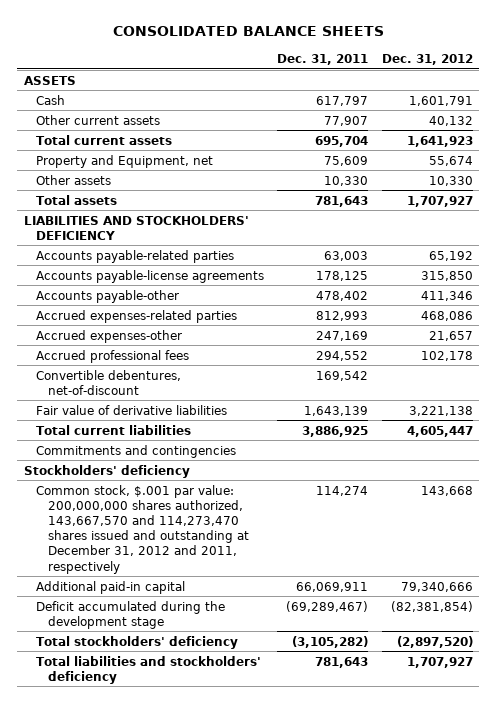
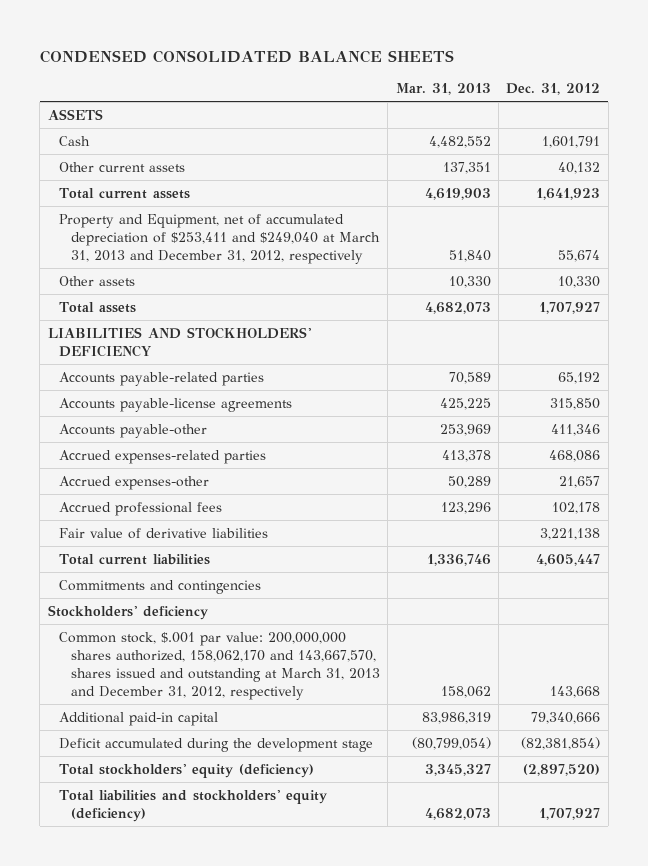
[113,26,385,37] CONSOLIDATED BALANCE SHEETS -> [39,49,454,63] CONDENSED CONSOLIDATED BALANCE SHEETS
[277,54,369,66] Dec. 31, 2011 -> none
none -> [395,83,491,96] Mar. 31, 2013
[35,154,213,168] Property and Equipment, net -> [59,213,381,264] Property and Equipment, net of accumulated depreciation of $253,411 and $249,040 at March 31, 2013 and December 31, 2012, respectively
[35,369,181,395] Convertible debentures, net-of-discount -> none
[35,484,249,574] Common stock, $.001 par value: 200,000,000 shares authorized, 143,667,570 and 114,273,470 shares issued and outstanding at December 31, 2012 and 2011, respectively -> [59,631,381,700] Common stock, $.001 par value: 200,000,000 shares authorized, 158,062,170 and 143,667,570, shares issued and outstanding at March 31, 2013 and December 31, 2012, respectively
[35,635,238,649] Total stockholders' deficiency -> [59,763,315,778] Total stockholders' equity (deficiency)
[35,655,261,684] Total liabilities and stockholders' deficiency -> [59,789,328,822] Total liabilities and stockholders' equity (deficiency)

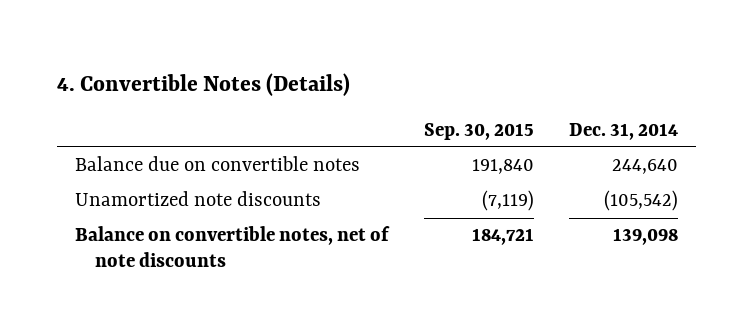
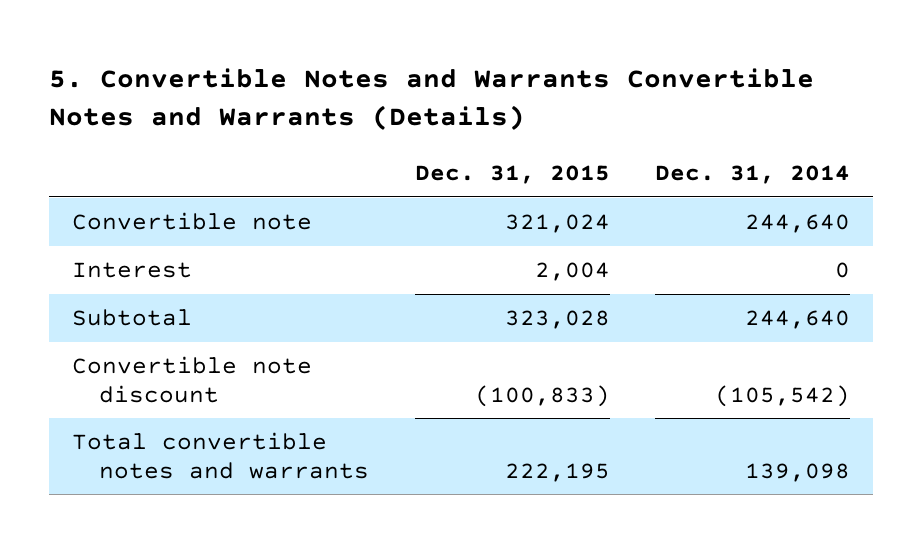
[57,72,351,96] 4. Convertible Notes (Details) -> [48,67,814,130] 5. Convertible Notes and Warrants Convertible Notes and Warrants (Details)
[423,122,534,140] Sep. 30, 2015 -> none
none -> [414,165,610,185] Dec. 31, 2015
none -> [71,212,312,231] Convertible note
none -> [71,262,192,279] Interest
[74,156,360,172] Balance due on convertible notes -> [71,309,192,327] Subtotal
[74,191,321,207] Unamortized note discounts -> [71,356,312,403] Convertible note discount
[74,226,390,268] Balance on convertible notes, net of note discounts -> [71,432,369,479] Total convertible notes and warrants

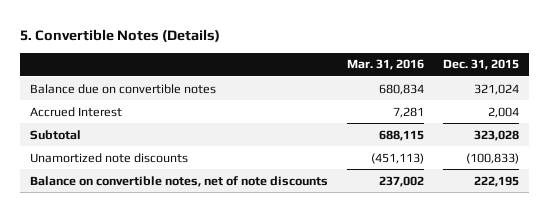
[48,67,814,130] 5. Convertible Notes and Warrants Convertible Notes and Warrants (Details) -> [20,29,221,43] 5. Convertible Notes (Details)
[655,165,851,185] Dec. 31, 2014 -> none
none -> [347,59,425,71] Mar. 31, 2016
[71,212,312,231] Convertible note -> [30,83,217,94] Balance due on convertible notes
[71,262,192,279] Interest -> [30,106,123,117] Accrued Interest
[71,356,312,403] Convertible note discount -> [30,152,189,163] Unamortized note discounts
[71,432,369,479] Total convertible notes and warrants -> [30,175,329,187] Balance on convertible notes, net of note discounts

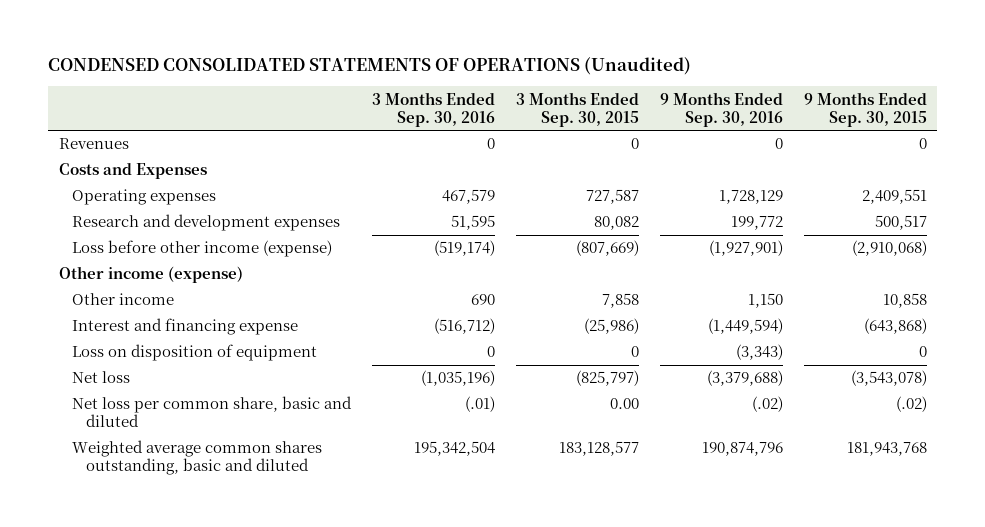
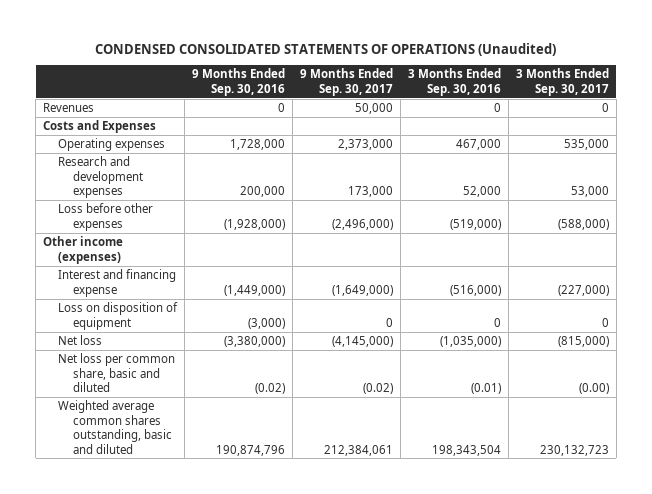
[515,91,639,127] 3 Months Ended Sep. 30, 2015 -> none
[803,91,927,127] 9 Months Ended Sep. 30, 2015 -> none
none -> [299,68,393,96] 9 Months Ended Sep. 30, 2017
none -> [515,68,609,96] 3 Months Ended Sep. 30, 2017
[72,293,175,306] Other income -> none
[442,189,496,205] 467,579 -> [455,139,501,151] 467,000
[718,190,783,205] 1,728,129 -> [229,139,285,151] 1,728,000
[451,215,496,231] 51,595 -> [462,186,501,198] 52,000
[730,216,783,231] 199,772 -> [239,186,285,198] 200,000
[72,240,333,258] Loss before other income (expense) -> [57,203,153,231] Loss before other expenses
[434,240,496,257] (519,174) -> [449,218,501,230] (519,000)
[708,240,783,257] (1,927,901) -> [223,218,285,230] (1,928,000)
[58,266,243,284] Other income (expense) -> [43,236,124,264] Other income (expenses)
[434,318,496,335] (516,712) -> [449,284,501,296] (516,000)
[707,318,783,335] (1,449,594) -> [223,284,285,296] (1,449,000)
[735,344,783,361] (3,343) -> [247,317,285,329] (3,000)
[421,370,496,387] (1,035,196) -> [439,336,501,348] (1,035,000)
[706,370,783,387] (3,379,688) -> [223,336,285,348] (3,380,000)
[465,396,496,413] (.01) -> [470,383,501,395] (0.01)
[751,396,783,413] (.02) -> [254,383,285,395] (0.02)
[414,441,496,457] 195,342,504 -> [431,444,501,456] 198,343,504

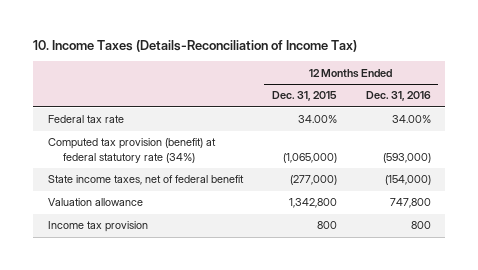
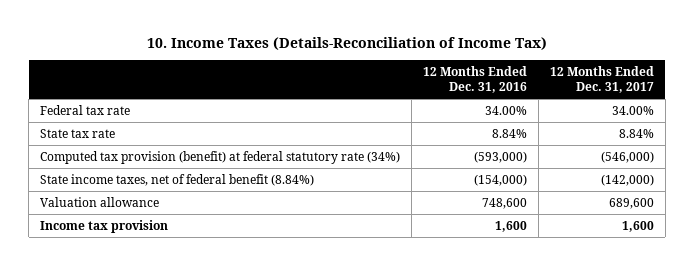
[271,91,337,102] Dec. 31, 2015 -> none
none -> [550,65,655,94] 12 Months Ended Dec. 31, 2017
none -> [40,128,116,138] State tax rate
[47,175,244,186] State income taxes, net of federal benefit -> [40,173,315,186] State income taxes, net of federal benefit (8.84%)
[389,198,431,209] 747,800 -> [482,197,528,209] 748,600
[410,221,431,230] 800 -> [495,220,528,232] 1,600

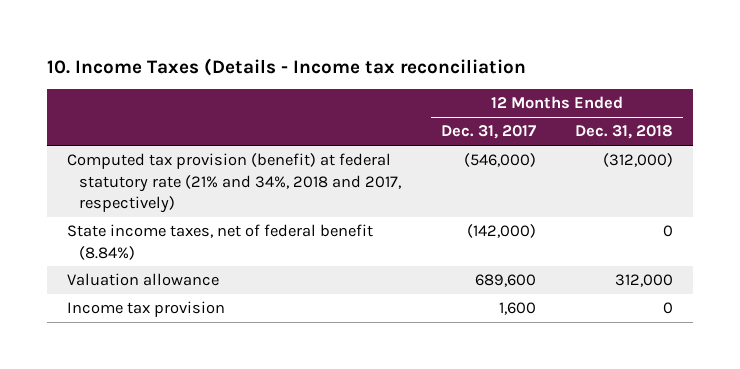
[147,36,548,50] 10. Income Taxes (Details-Reconciliation of Income Tax) -> [46,57,526,76] 10. Income Taxes (Details - Income tax reconciliation
[423,65,528,94] 12 Months Ended Dec. 31, 2016 -> none
none -> [575,125,674,140] Dec. 31, 2018
[40,104,131,115] Federal tax rate -> none
[40,128,116,138] State tax rate -> none
[40,150,401,164] Computed tax provision (benefit) at federal statutory rate (34%) -> [66,153,401,214] Computed tax provision (benefit) at federal statutory rate (21% and 34%, 2018 and 2017, respectively)

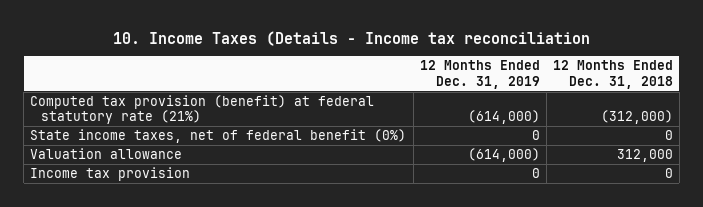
[440,125,536,140] Dec. 31, 2017 -> none
none -> [419,60,540,89] 12 Months Ended Dec. 31, 2019
[66,153,401,214] Computed tax provision (benefit) at federal statutory rate (21% and 34%, 2018 and 2017, respectively) -> [30,95,375,125] Computed tax provision (benefit) at federal statutory rate (21%)
[66,224,373,260] State income taxes, net of federal benefit (8.84%) -> [30,129,407,144] State income taxes, net of federal benefit (0%)

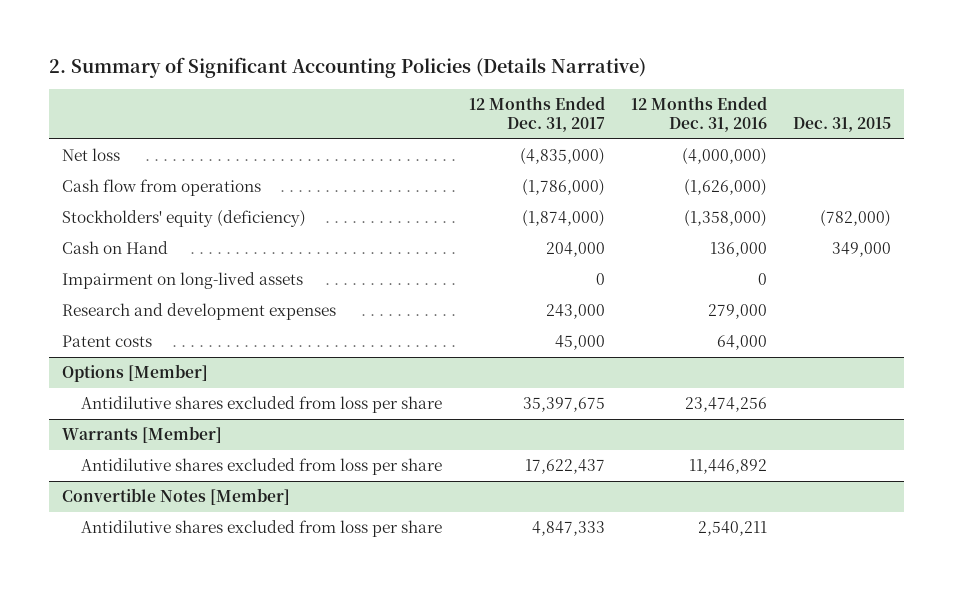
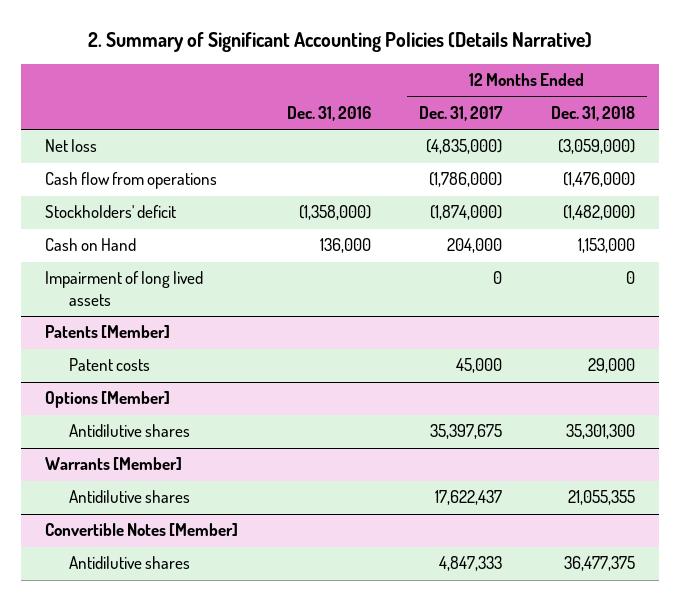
[630,95,767,132] 12 Months Ended Dec. 31, 2016 -> none
[793,116,892,132] Dec. 31, 2015 -> none
none -> [286,105,371,121] Dec. 31, 2016
none -> [550,105,635,121] Dec. 31, 2018
[61,210,306,228] Stockholders' equity (deficiency) -> [45,205,177,219] Stockholders' deficit
[61,303,336,321] Research and development expenses -> none
[61,272,303,290] Impairment on long-lived assets -> [45,271,204,306] Impairment of long lived assets
none -> [45,325,171,339] Patents [Member]
[81,396,443,414] Antidilutive shares excluded from loss per share -> [68,424,190,438] Antidilutive shares
[81,458,443,476] Antidilutive shares excluded from loss per share -> [68,490,190,504] Antidilutive shares
[81,520,443,538] Antidilutive shares excluded from loss per share -> [68,556,190,570] Antidilutive shares

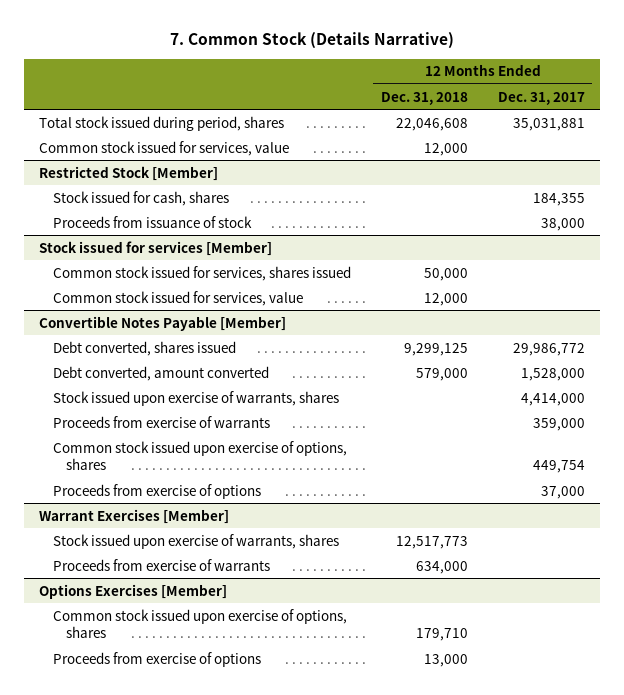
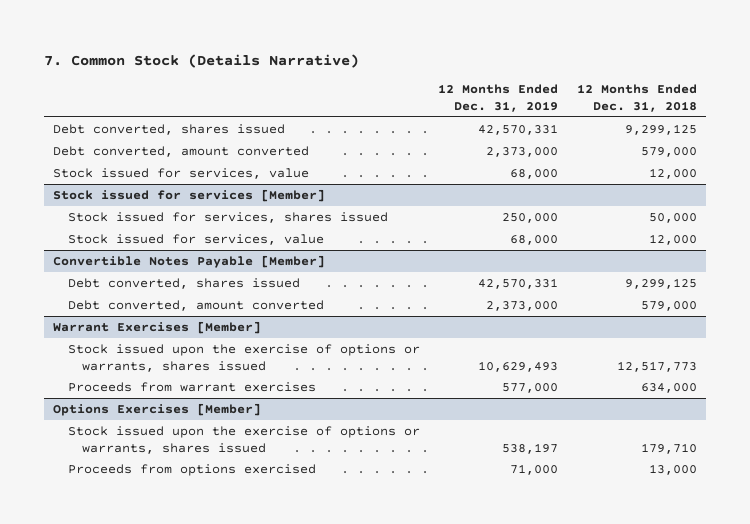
[497,91,585,105] Dec. 31, 2017 -> none
none -> [438,84,559,112] 12 Months Ended Dec. 31, 2019
[39,115,285,131] Total stock issued during period, shares -> none
[39,165,219,181] Restricted Stock [Member] -> none
[52,190,229,206] Stock issued for cash, shares -> none
[52,215,252,228] Proceeds from issuance of stock -> none
none -> [53,123,286,135] Debt converted, shares issued
none -> [53,145,310,157] Debt converted, amount converted
[39,140,290,156] Common stock issued for services, value -> [53,167,310,179] Stock issued for services, value
[52,265,351,281] Common stock issued for services, shares issued -> [67,211,388,223] Stock issued for services, shares issued
[52,290,303,306] Common stock issued for services, value -> [67,233,324,245] Stock issued for services, value
[52,390,339,406] Stock issued upon exercise of warrants, shares -> none
[52,415,270,428] Proceeds from exercise of warrants -> none
[52,440,347,470] Common stock issued upon exercise of options, shares -> none
[52,483,261,499] Proceeds from exercise of options -> none
[52,533,339,549] Stock issued upon exercise of warrants, shares -> [67,343,420,372] Stock issued upon the exercise of options or warrants, shares issued
[52,558,270,571] Proceeds from exercise of warrants -> [67,381,316,392] Proceeds from warrant exercises
[52,608,347,638] Common stock issued upon exercise of options, shares -> [67,425,420,454] Stock issued upon the exercise of options or warrants, shares issued
[52,651,261,667] Proceeds from exercise of options -> [67,463,316,476] Proceeds from options exercised

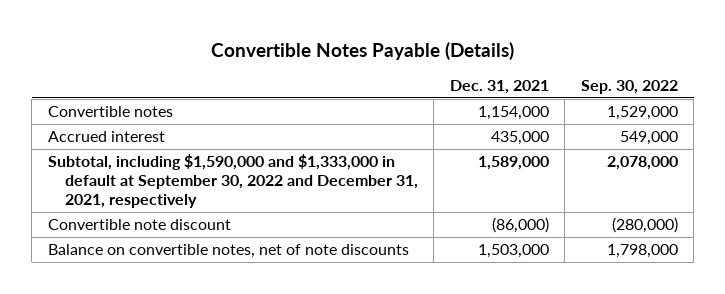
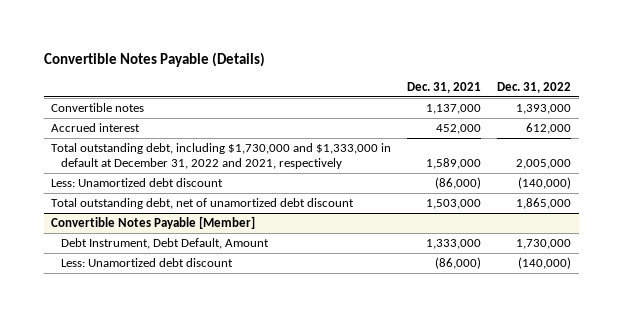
[580,79,678,94] Sep. 30, 2022 -> none
none -> [496,81,571,93] Dec. 31, 2022
[477,106,549,121] 1,154,000 -> [426,104,482,115] 1,137,000
[490,131,549,146] 435,000 -> [436,124,482,135] 452,000
[47,154,418,208] Subtotal, including $1,590,000 and $1,333,000 in default at September 30, 2022 and December 31, 2021, respectively -> [51,143,392,170] Total outstanding debt, including $1,730,000 and $1,333,000 in default at December 31, 2022 and 2021, respectively
[47,219,231,231] Convertible note discount -> [51,178,224,188] Less: Unamortized debt discount
[47,244,409,259] Balance on convertible notes, net of note discounts -> [51,198,355,210] Total outstanding debt, net of unamortized debt discount
none -> [51,216,256,230] Convertible Notes Payable [Member]
none -> [61,238,270,250] Debt Instrument, Debt Default, Amount
none -> [61,258,234,268] Less: Unamortized debt discount

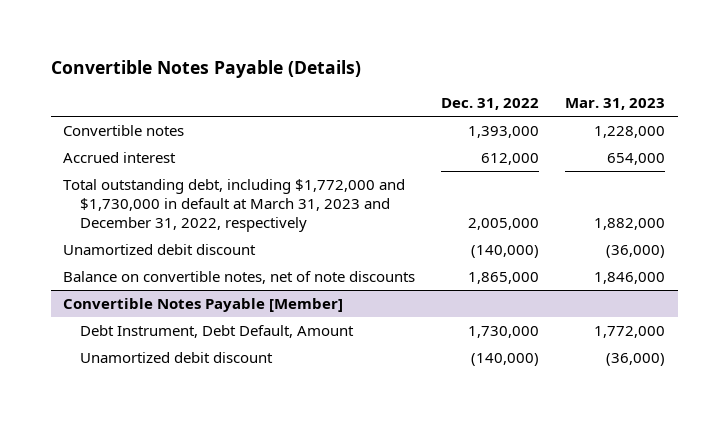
[407,81,482,93] Dec. 31, 2021 -> none
none -> [564,98,665,111] Mar. 31, 2023
[51,143,392,170] Total outstanding debt, including $1,730,000 and $1,333,000 in default at December 31, 2022 and 2021, respectively -> [63,178,406,233] Total outstanding debt, including $1,772,000 and $1,730,000 in default at March 31, 2023 and December 31, 2022, respectively
[51,178,224,188] Less: Unamortized debt discount -> [63,243,257,255] Unamortized debit discount
[51,198,355,210] Total outstanding debt, net of unamortized debt discount -> [63,270,416,284] Balance on convertible notes, net of note discounts
[61,258,234,268] Less: Unamortized debt discount -> [80,351,274,363] Unamortized debit discount

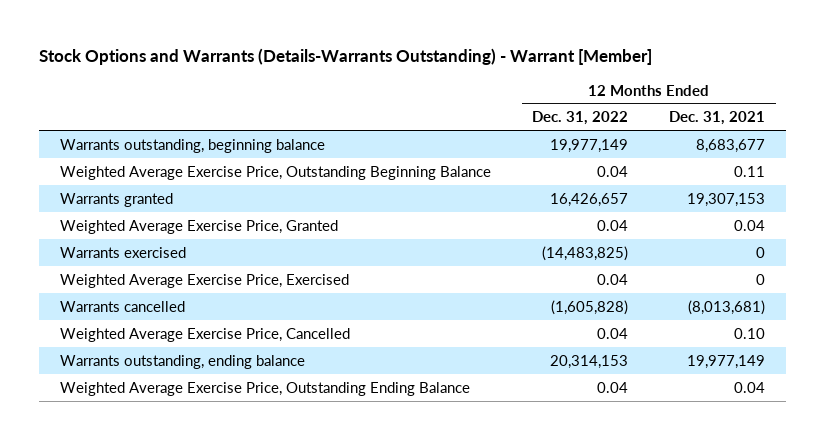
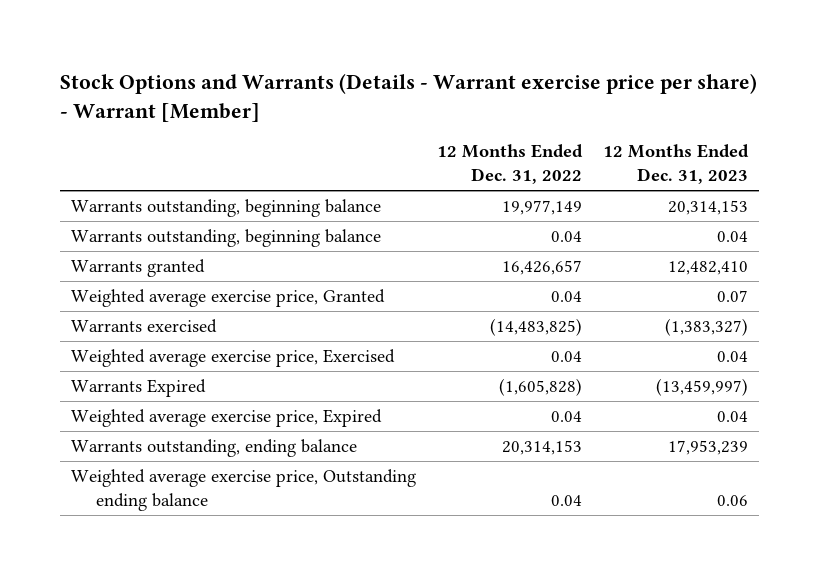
[39,48,653,66] Stock Options and Warrants (Details-Warrants Outstanding) - Warrant [Member] -> [60,73,758,122] Stock Options and Warrants (Details - Warrant exercise price per share) - Warrant [Member]
[669,111,766,126] Dec. 31, 2021 -> none
none -> [603,144,750,185] 12 Months Ended Dec. 31, 2023
[59,165,491,180] Weighted Average Exercise Price, Outstanding Beginning Balance -> [70,229,381,248] Warrants outstanding, beginning balance
[59,219,338,234] Weighted Average Exercise Price, Granted -> [70,289,385,308] Weighted average exercise price, Granted
[59,273,349,288] Weighted Average Exercise Price, Exercised -> [70,349,395,368] Weighted average exercise price, Exercised
[59,300,185,312] Warrants cancelled -> [70,379,206,398] Warrants Expired
[59,327,350,342] Weighted Average Exercise Price, Cancelled -> [70,409,382,428] Weighted average exercise price, Expired
[59,381,470,396] Weighted Average Exercise Price, Outstanding Ending Balance -> [70,469,416,511] Weighted average exercise price, Outstanding ending balance

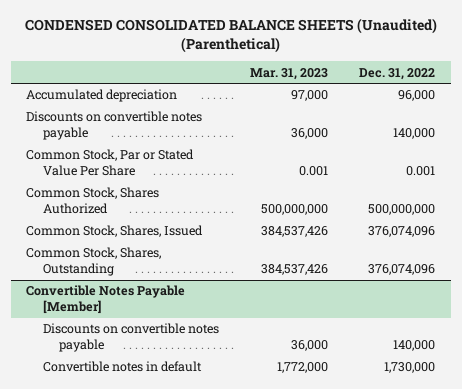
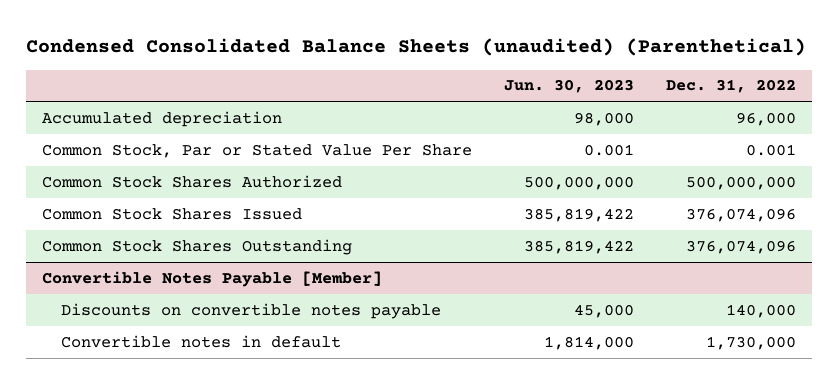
[24,17,437,54] CONDENSED CONSOLIDATED BALANCE SHEETS (Unaudited) (Parenthetical) -> [25,38,806,57] Condensed Consolidated Balance Sheets (unaudited) (Parenthetical)
[249,67,328,80] Mar. 31, 2023 -> none
none -> [503,79,634,94] Jun. 30, 2023
[26,111,203,141] Discounts on convertible notes payable -> none
[26,187,160,215] Common Stock, Shares Authorized -> [41,174,342,188] Common Stock Shares Authorized
[26,225,204,238] Common Stock, Shares, Issued -> [41,207,302,220] Common Stock Shares Issued
[26,247,162,277] Common Stock, Shares, Outstanding -> [41,238,352,255] Common Stock Shares Outstanding

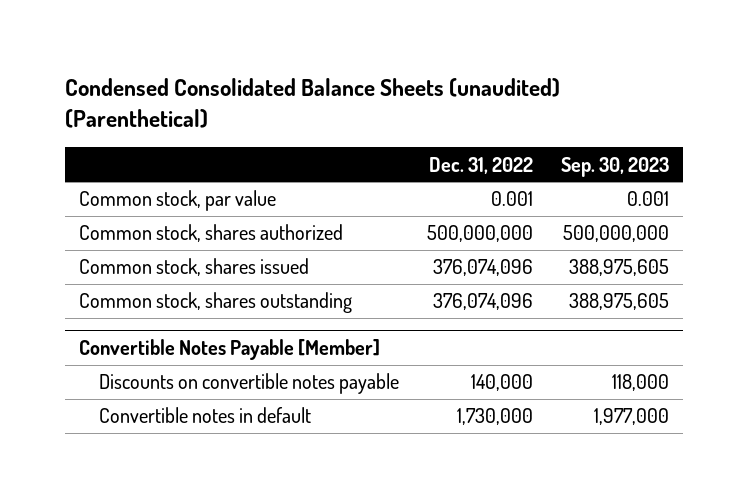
[503,79,634,94] Jun. 30, 2023 -> none
none -> [561,156,670,177] Sep. 30, 2023
[41,110,282,127] Accumulated depreciation -> none
[41,143,472,158] Common Stock, Par or Stated Value Per Share -> [78,190,276,212] Common stock, par value
[41,174,342,188] Common Stock Shares Authorized -> [78,224,343,243] Common stock, shares authorized
[41,207,302,220] Common Stock Shares Issued -> [78,258,309,277] Common stock, shares issued
[41,238,352,255] Common Stock Shares Outstanding -> [78,292,352,314] Common stock, shares outstanding

